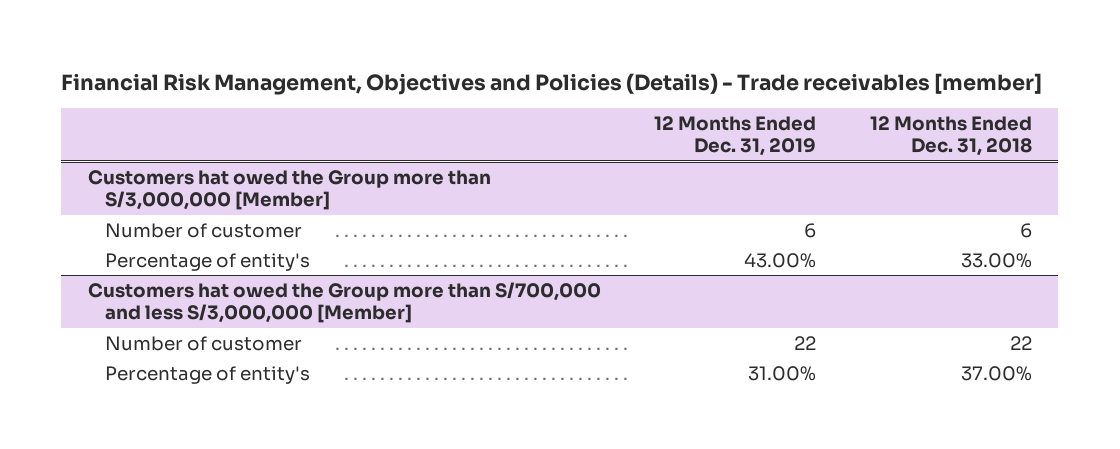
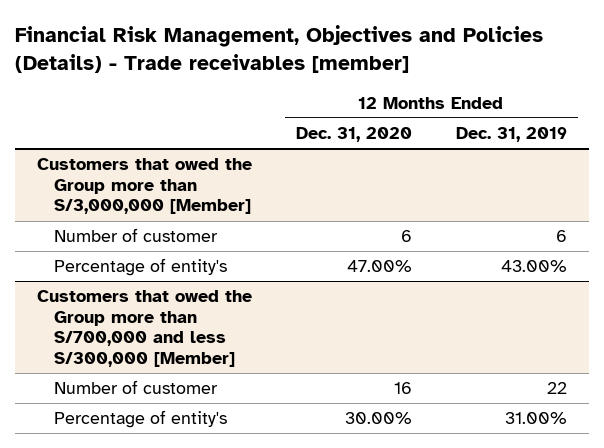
[869,115,1032,157] 12 Months Ended Dec. 31, 2018 -> none
none -> [295,127,412,143] Dec. 31, 2020
[88,169,492,211] Customers hat owed the Group more than S/3,000,000 [Member] -> [36,158,252,215] Customers that owed the Group more than S/3,000,000 [Member]
[88,281,602,324] Customers hat owed the Group more than S/700,000 and less S/3,000,000 [Member] -> [36,290,252,368] Customers that owed the Group more than S/700,000 and less S/300,000 [Member]

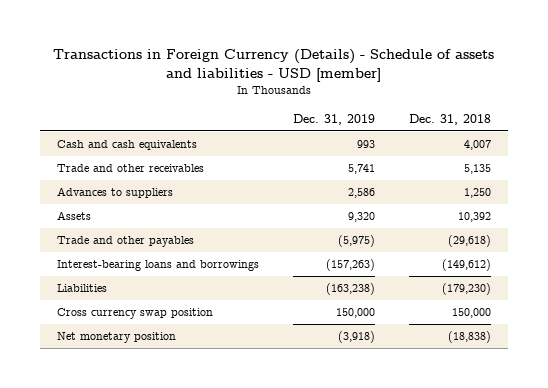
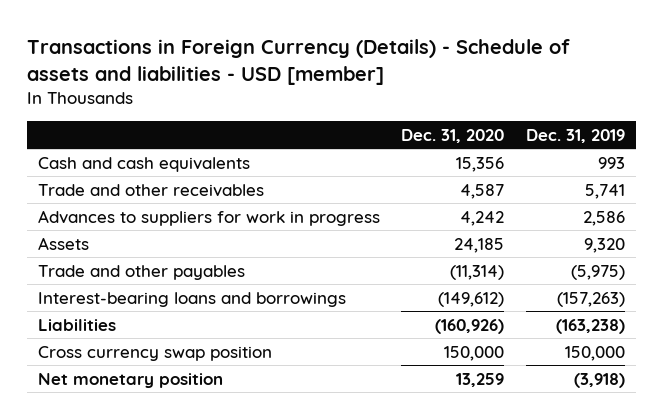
[408,113,491,125] Dec. 31, 2018 -> none
none -> [401,128,505,143] Dec. 31, 2020
[57,187,174,199] Advances to suppliers -> [37,209,380,226] Advances to suppliers for work in progress

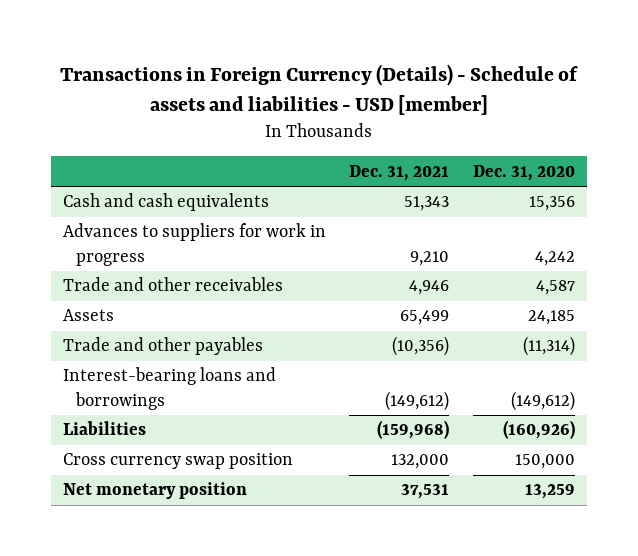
[525,128,625,143] Dec. 31, 2019 -> none
none -> [349,164,450,181] Dec. 31, 2021
[37,183,264,197] Trade and other receivables -> [62,277,283,292] Trade and other receivables

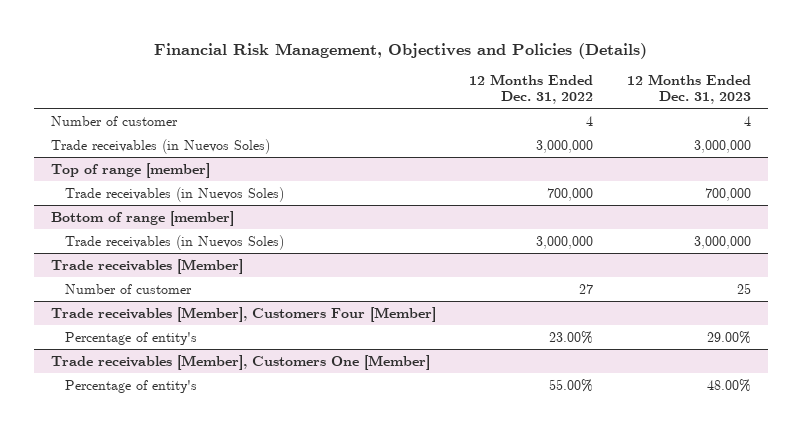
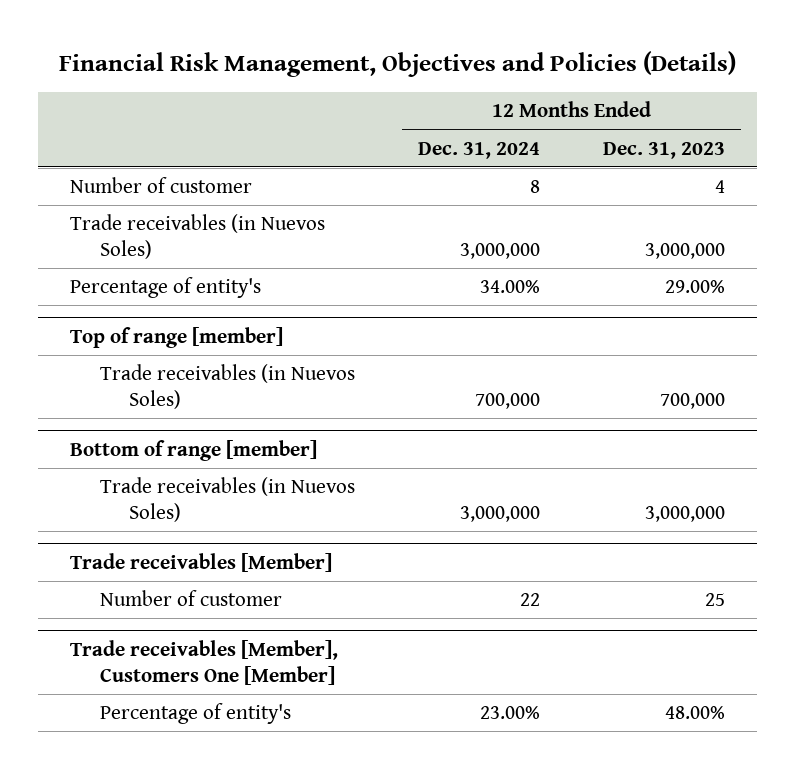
[469,74,594,104] 12 Months Ended Dec. 31, 2022 -> none
none -> [418,141,541,159] Dec. 31, 2024
none -> [69,277,261,299] Percentage of entity's
[51,306,437,322] Trade receivables [Member], Customers Four [Member] -> none
[65,331,198,345] Percentage of entity's -> none

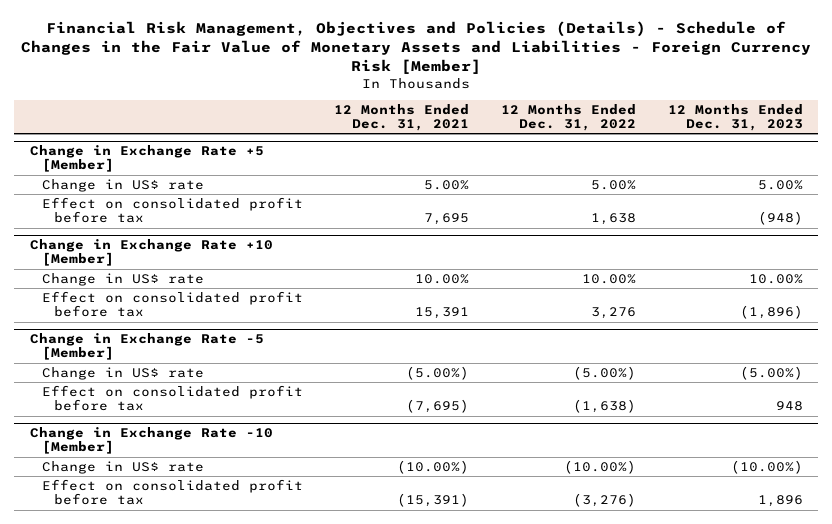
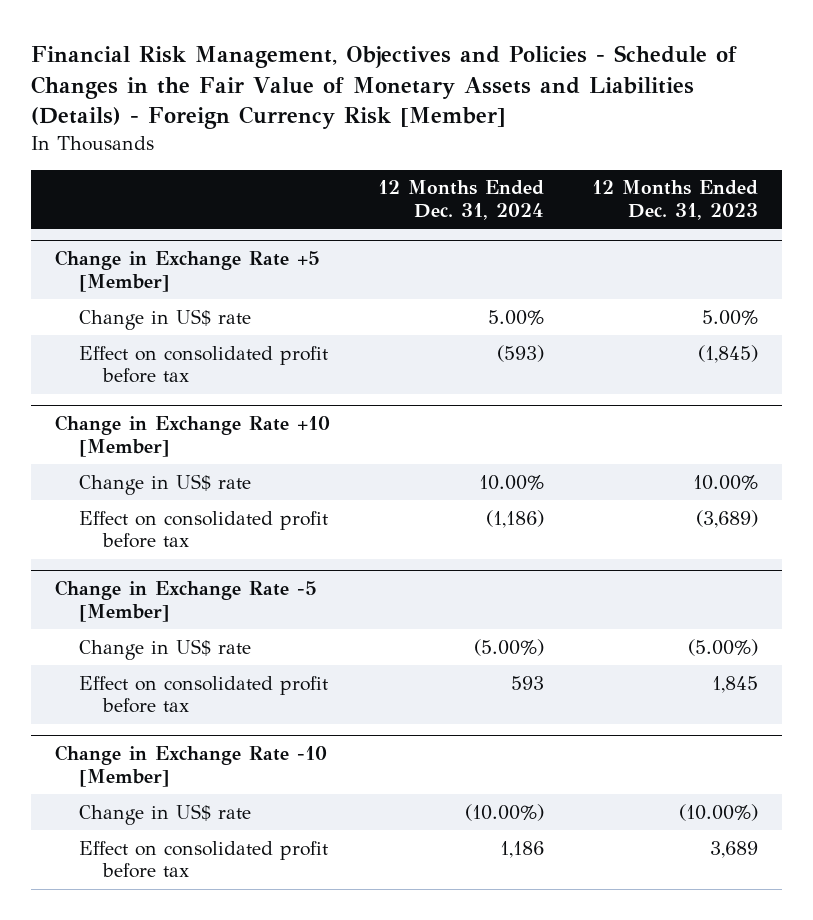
[21,20,812,74] Financial Risk Management, Objectives and Policies (Details) - Schedule of Changes in the Fair Value of Monetary Assets and Liabilities - Foreign Currency Risk [Member] -> [31,45,738,130] Financial Risk Management, Objectives and Policies - Schedule of Changes in the Fair Value of Monetary Assets and Liabilities (Details) - Foreign Currency Risk [Member]
[334,103,470,132] 12 Months Ended Dec. 31, 2021 -> none
[500,103,636,132] 12 Months Ended Dec. 31, 2022 -> none
none -> [378,180,545,220] 12 Months Ended Dec. 31, 2024
[757,211,803,226] (948) -> [697,344,758,363] (1,845)
[739,305,803,320] (1,896) -> [695,509,758,528] (3,689)
[775,401,803,412] 948 -> [711,675,758,693] 1,845
[757,495,803,508] 1,896 -> [709,840,758,858] 3,689

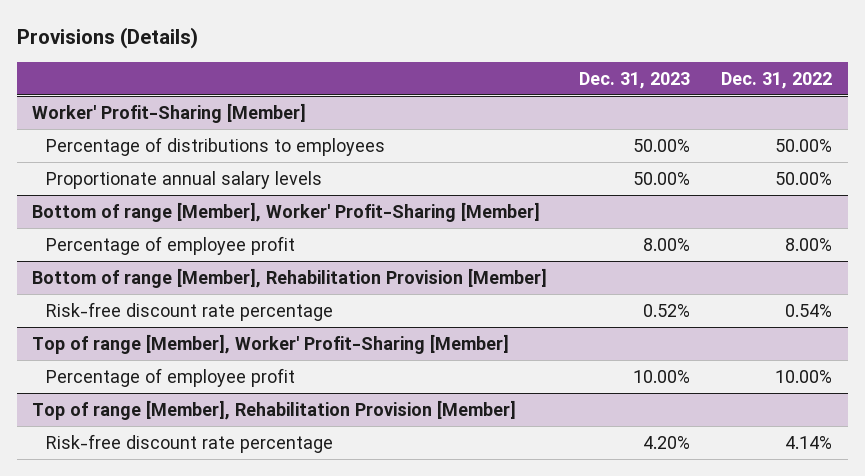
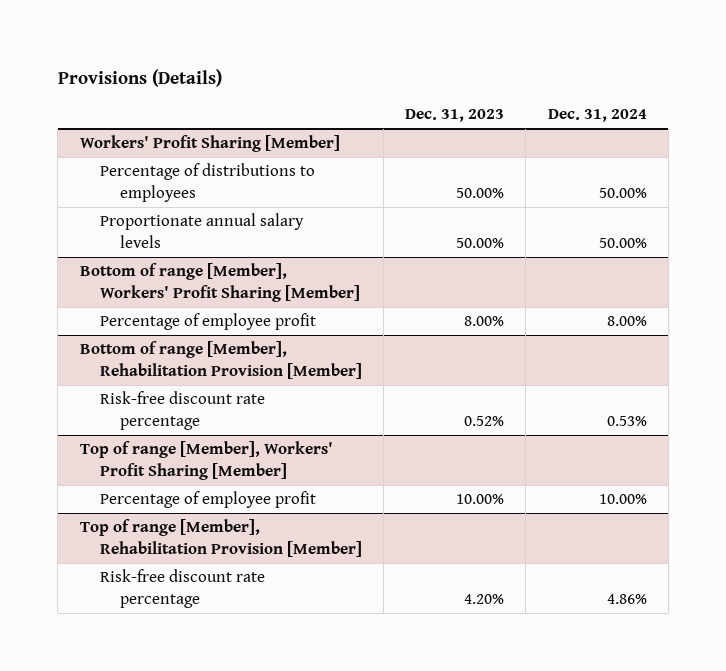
[721,71,833,89] Dec. 31, 2022 -> none
none -> [547,109,647,123] Dec. 31, 2024
[32,102,307,123] Worker' Profit-Sharing [Member] -> [79,135,340,153] Workers' Profit Sharing [Member]
[32,201,541,222] Bottom of range [Member], Worker' Profit-Sharing [Member] -> [79,263,360,302] Bottom of range [Member], Workers' Profit Sharing [Member]
[32,333,510,354] Top of range [Member], Worker' Profit-Sharing [Member] -> [79,441,333,480] Top of range [Member], Workers' Profit Sharing [Member]

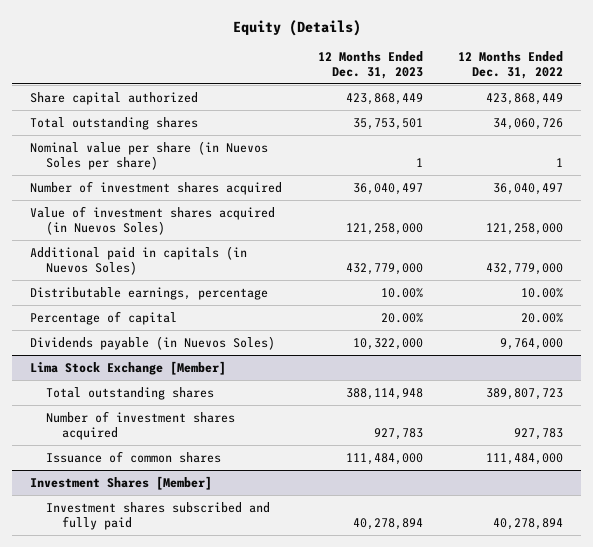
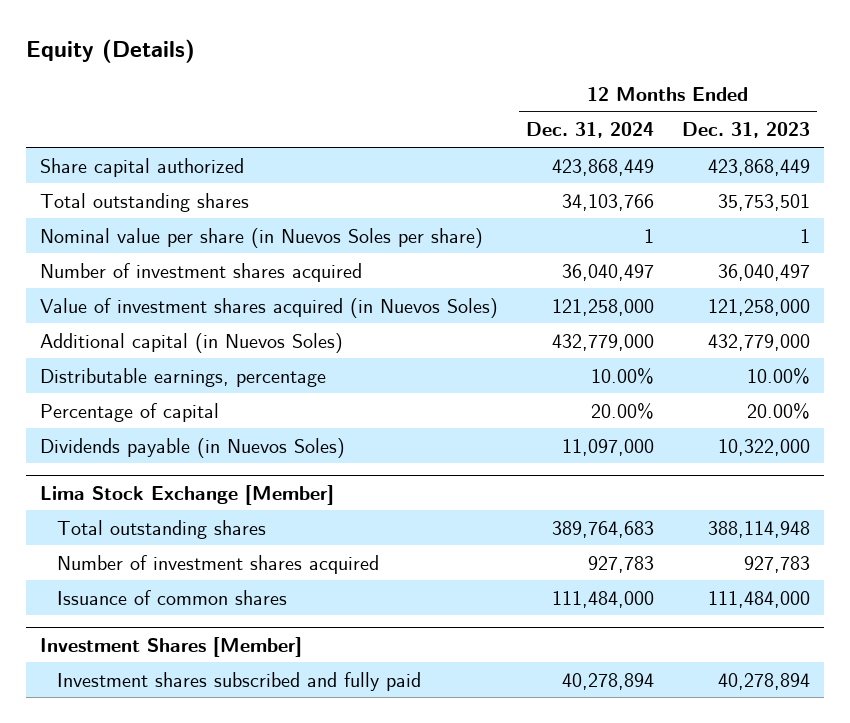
[458,50,564,79] 12 Months Ended Dec. 31, 2022 -> none
none -> [526,122,655,139] Dec. 31, 2024
[30,245,248,275] Additional paid in capitals (in Nuevos Soles) -> [40,332,344,353] Additional capital (in Nuevos Soles)

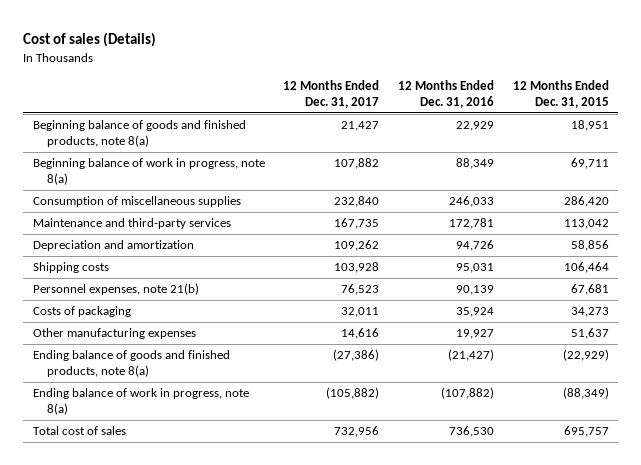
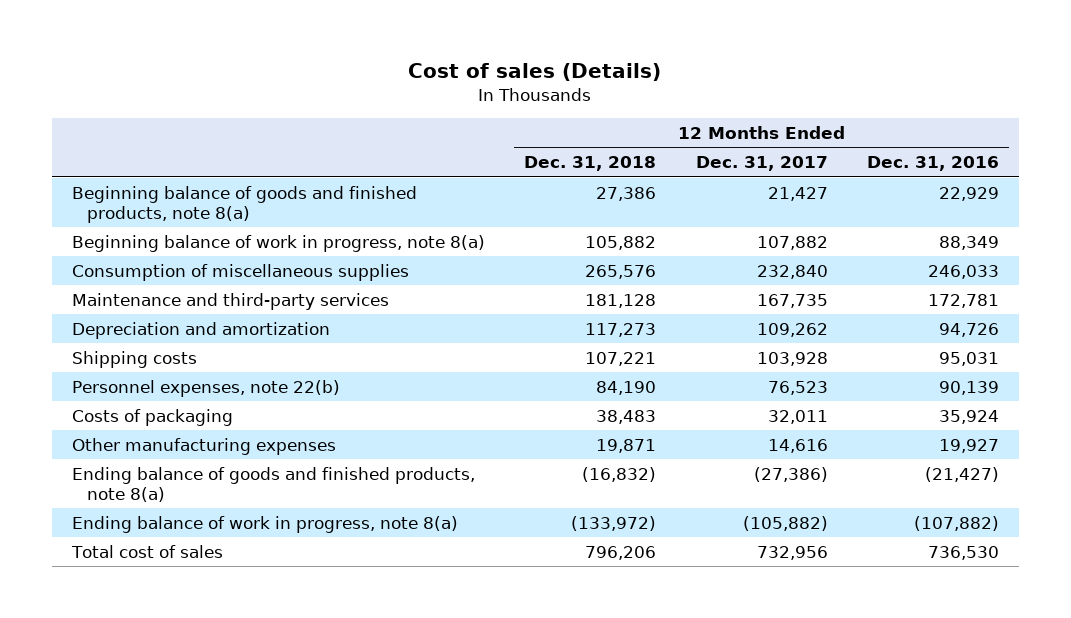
[512,80,609,108] 12 Months Ended Dec. 31, 2015 -> none
none -> [524,156,657,172] Dec. 31, 2018
[32,283,199,296] Personnel expenses, note 21(b) -> [72,379,341,397] Personnel expenses, note 22(b)

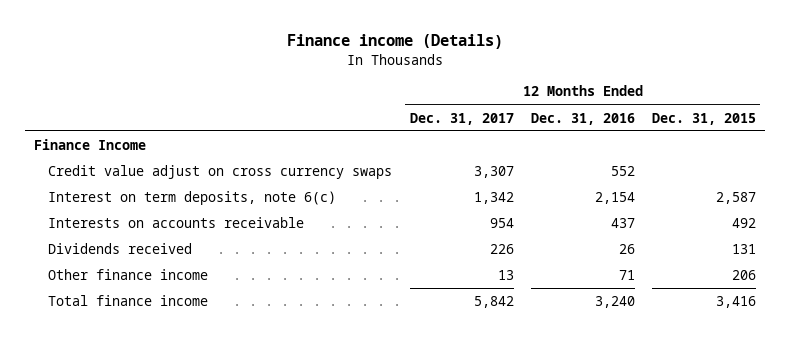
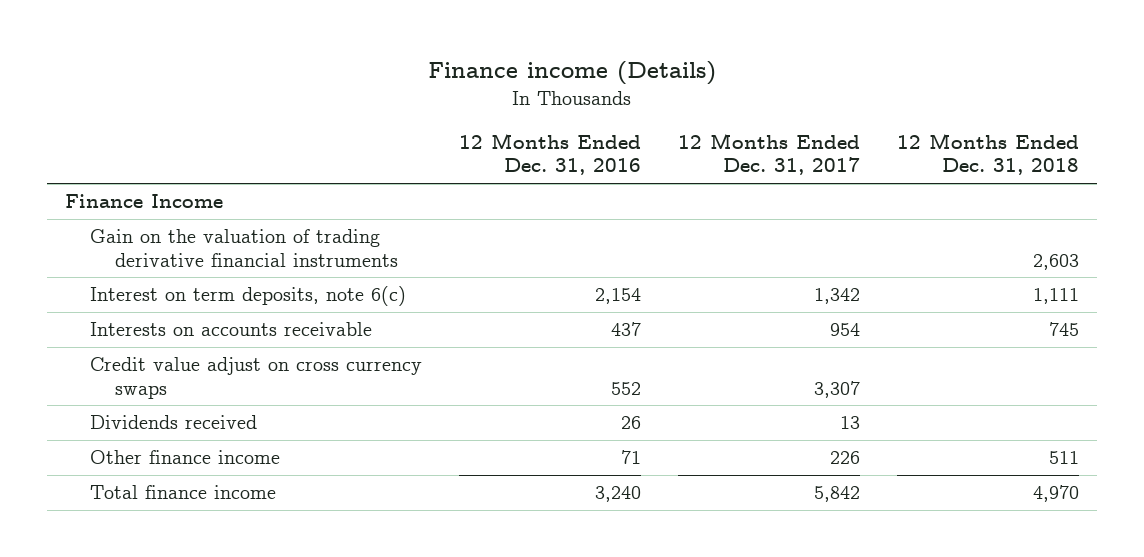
[652,112,757,125] Dec. 31, 2015 -> none
none -> [896,133,1079,176] 12 Months Ended Dec. 31, 2018
none -> [90,229,398,267] Gain on the valuation of trading derivative financial instruments
[48,165,393,180] Credit value adjust on cross currency swaps -> [90,357,423,399] Credit value adjust on cross currency swaps
[489,244,514,255] 226 -> [839,416,860,430] 13
[497,270,514,281] 13 -> [829,451,860,465] 226

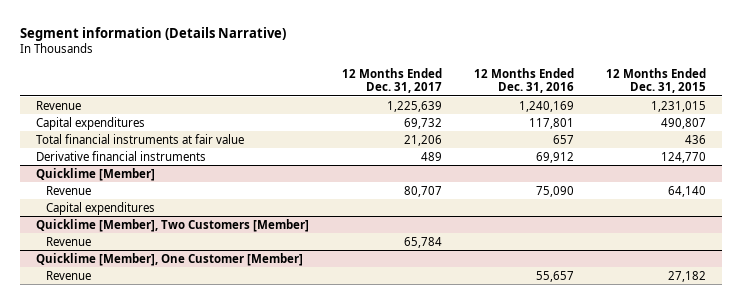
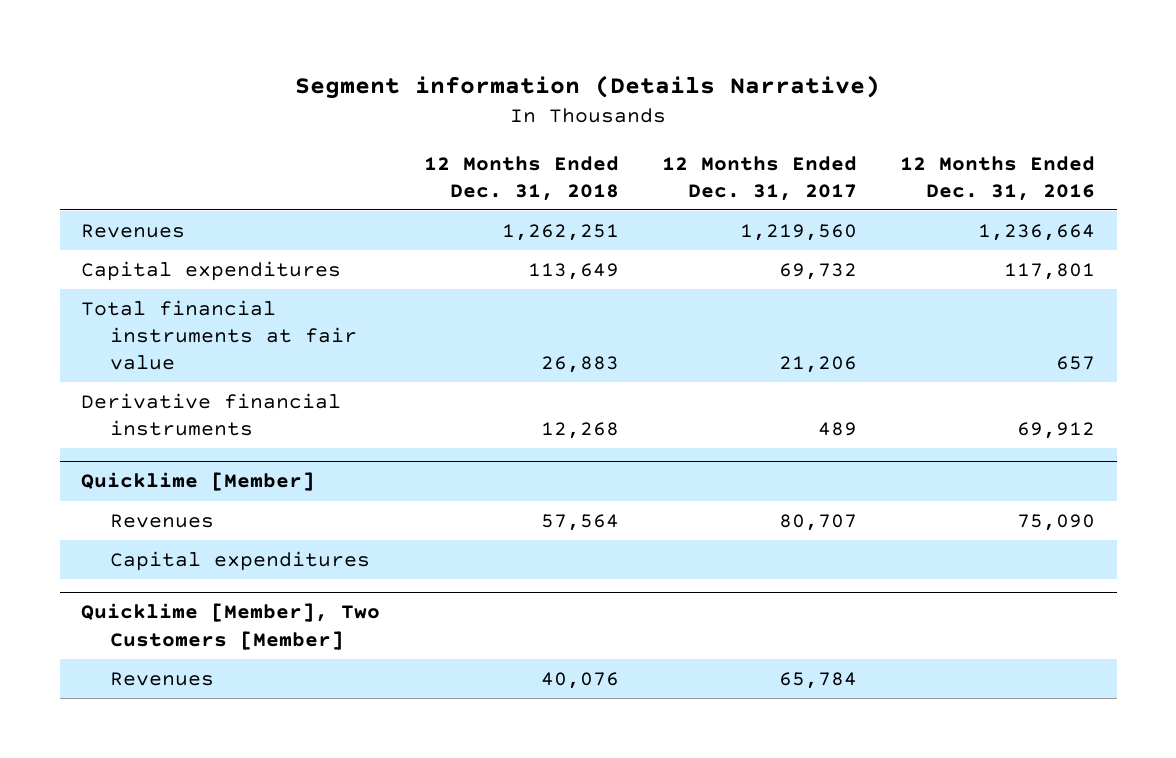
[606,67,707,94] 12 Months Ended Dec. 31, 2015 -> none
none -> [423,155,619,201] 12 Months Ended Dec. 31, 2018
[36,100,82,110] Revenue -> none
none -> [81,223,186,238] Revenues
[46,185,92,195] Revenue -> [110,513,215,528] Revenues
[36,252,304,266] Quicklime [Member], One Customer [Member] -> none
[46,270,92,280] Revenue -> none
[46,236,92,246] Revenue -> [110,671,215,686] Revenues

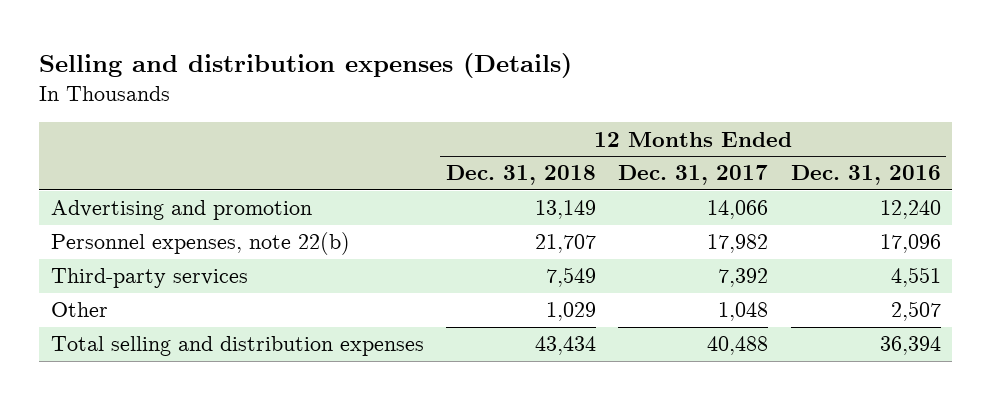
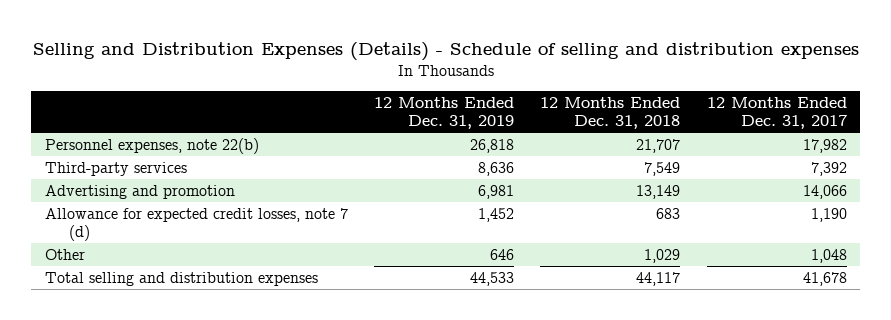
[39,53,573,79] Selling and distribution expenses (Details) -> [32,42,859,62] Selling and Distribution Expenses (Details) - Schedule of selling and distribution expenses
[790,165,941,186] Dec. 31, 2016 -> none
none -> [374,96,515,130] 12 Months Ended Dec. 31, 2019
[50,200,312,221] Advertising and promotion -> [44,184,235,199] Advertising and promotion
none -> [44,207,348,242] Allowance for expected credit losses, note 7 (d)
[534,336,596,356] 43,434 -> [636,271,681,286] 44,117
[707,336,769,356] 40,488 -> [802,271,847,286] 41,678

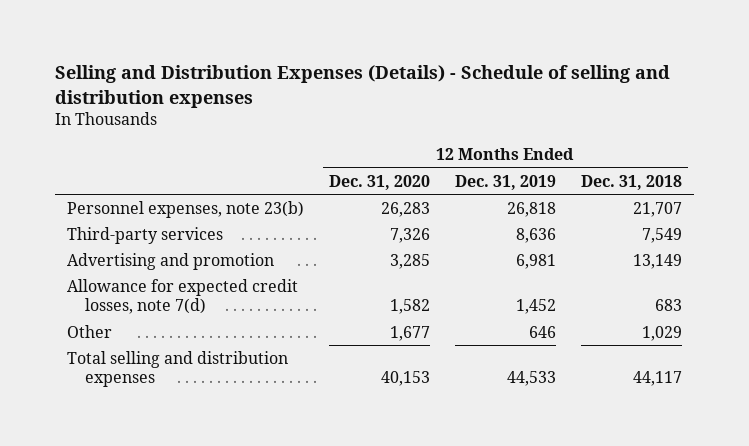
[706,96,847,130] 12 Months Ended Dec. 31, 2017 -> none
none -> [328,174,430,190] Dec. 31, 2020
[44,137,259,154] Personnel expenses, note 22(b) -> [67,200,305,218] Personnel expenses, note 23(b)
[44,207,348,242] Allowance for expected credit losses, note 7 (d) -> [67,278,299,315] Allowance for expected credit losses, note 7(d)

